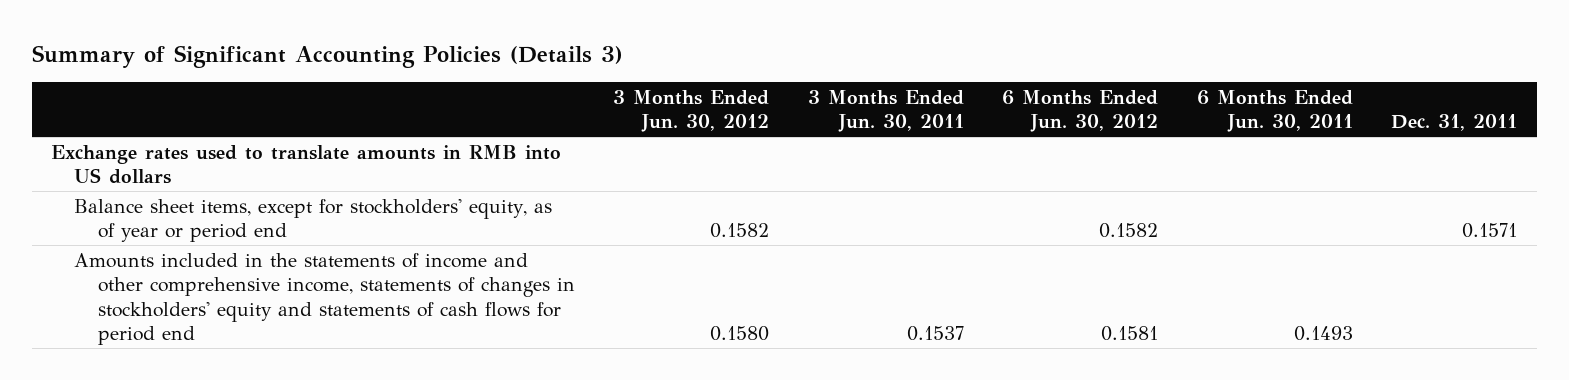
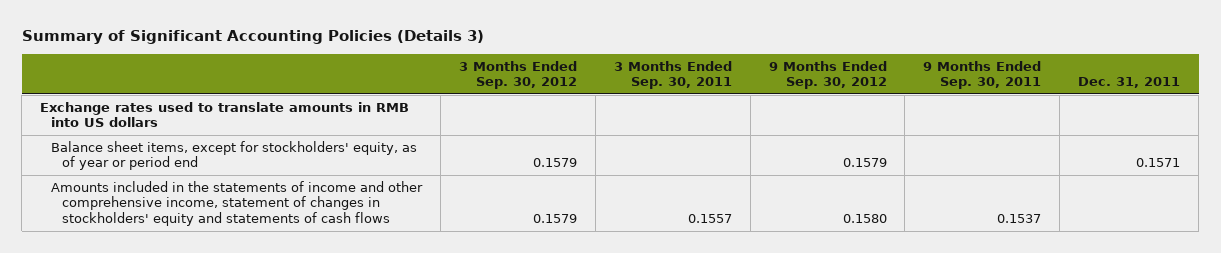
[613,89,770,133] 3 Months Ended Jun. 30, 2012 -> none
[807,89,964,133] 3 Months Ended Jun. 30, 2011 -> none
[1002,89,1159,133] 6 Months Ended Jun. 30, 2012 -> none
[1196,89,1353,133] 6 Months Ended Jun. 30, 2011 -> none
none -> [458,60,577,90] 3 Months Ended Sep. 30, 2012
none -> [613,60,732,90] 3 Months Ended Sep. 30, 2011
none -> [768,60,887,90] 9 Months Ended Sep. 30, 2012
none -> [923,60,1042,90] 9 Months Ended Sep. 30, 2011
[74,252,575,346] Amounts included in the statements of income and other comprehensive income, statements of changes in stockholders' equity and statements of cash flows for period end -> [51,180,424,226] Amounts included in the statements of income and other comprehensive income, statement of changes in stockholders' equity and statements of cash flows

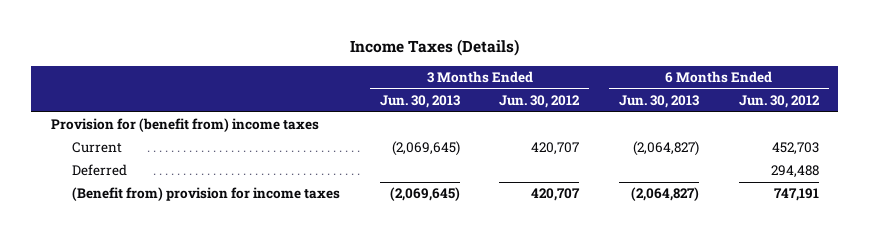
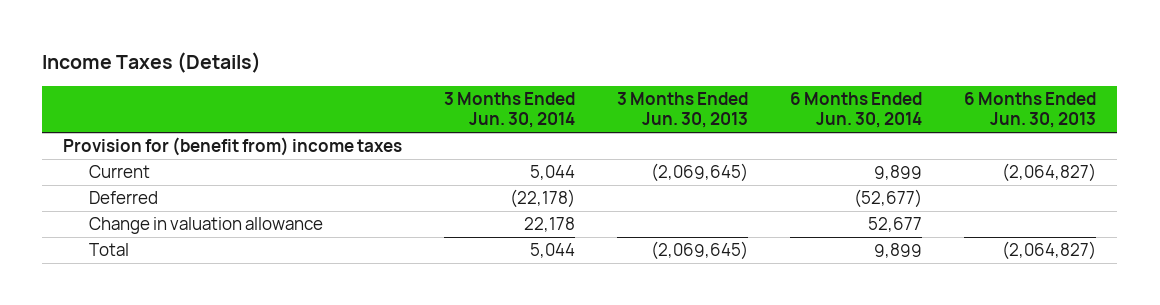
[499,94,581,108] Jun. 30, 2012 -> none
[738,94,820,108] Jun. 30, 2012 -> none
none -> [444,92,576,129] 3 Months Ended Jun. 30, 2014
none -> [790,92,923,129] 6 Months Ended Jun. 30, 2014
none -> [89,217,324,235] Change in valuation allowance
[72,187,341,202] (Benefit from) provision for income taxes -> [89,243,130,257] Total

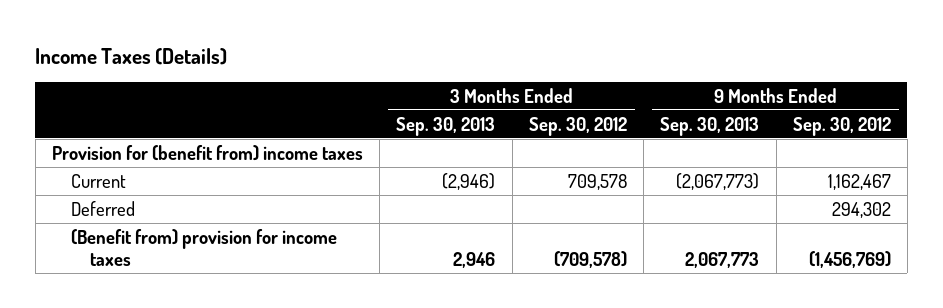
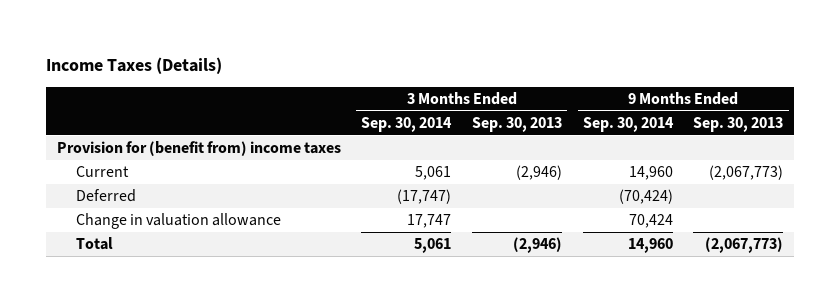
[528,116,627,136] Sep. 30, 2012 -> none
[792,116,891,136] Sep. 30, 2012 -> none
none -> [361,116,453,132] Sep. 30, 2014
none -> [582,116,674,132] Sep. 30, 2014
[71,228,338,267] (Benefit from) provision for income taxes -> none
none -> [75,213,281,230] Change in valuation allowance
none -> [75,237,113,251] Total

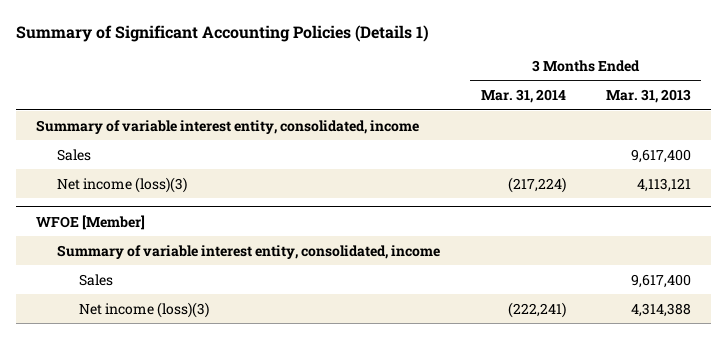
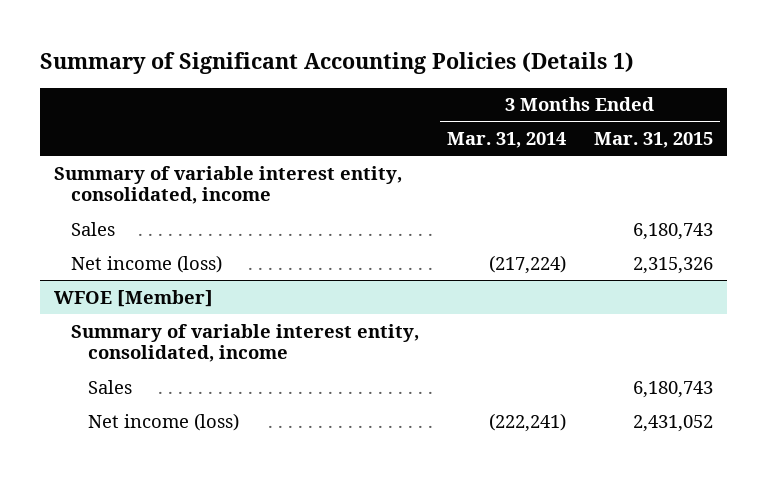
[605,89,691,104] Mar. 31, 2013 -> none
none -> [593,132,713,149] Mar. 31, 2015
[57,176,188,193] Net income (loss)(3) -> [71,254,223,273] Net income (loss)
[79,301,210,318] Net income (loss)(3) -> [88,412,240,431] Net income (loss)

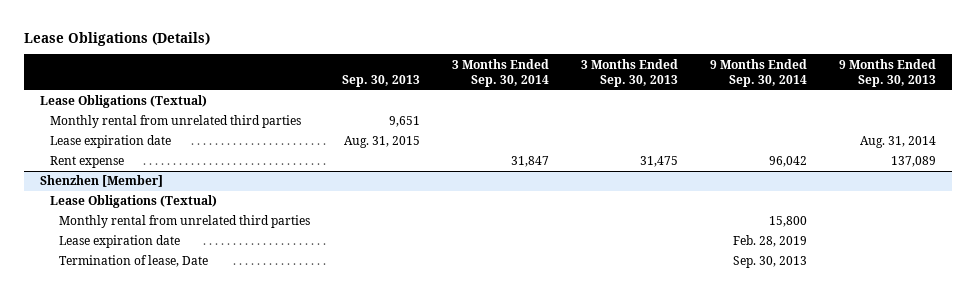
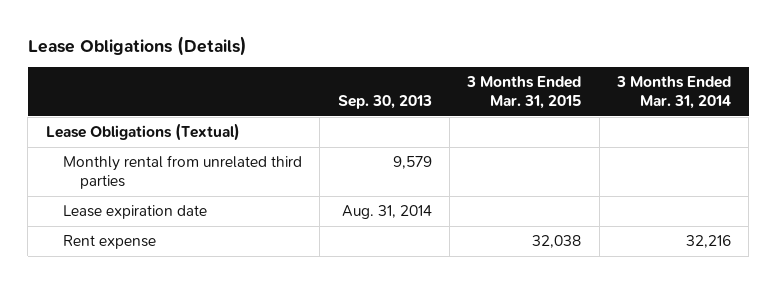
[451,58,549,87] 3 Months Ended Sep. 30, 2014 -> none
[581,58,679,87] 3 Months Ended Sep. 30, 2013 -> none
[710,58,808,87] 9 Months Ended Sep. 30, 2014 -> none
[839,58,937,87] 9 Months Ended Sep. 30, 2013 -> none
none -> [466,76,582,109] 3 Months Ended Mar. 31, 2015
none -> [615,76,731,109] 3 Months Ended Mar. 31, 2014
[388,116,420,128] 9,651 -> [392,156,432,170] 9,579
[343,136,420,149] Aug. 31, 2015 -> [341,205,432,220] Aug. 31, 2014
[40,175,164,188] Shenzhen [Member] -> none
[49,195,217,209] Lease Obligations (Textual) -> none
[58,215,310,229] Monthly rental from unrelated third parties -> none
[58,235,180,249] Lease expiration date -> none
[58,255,208,268] Termination of lease, Date -> none

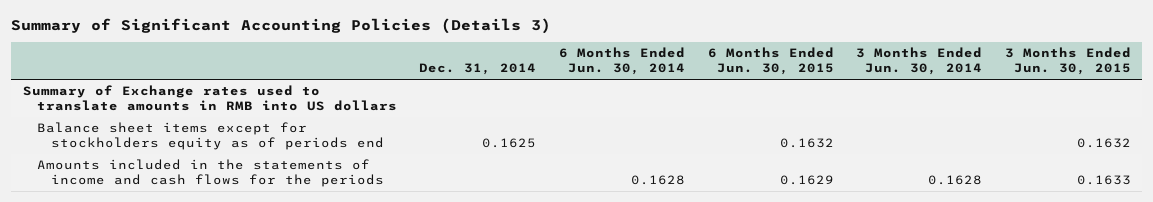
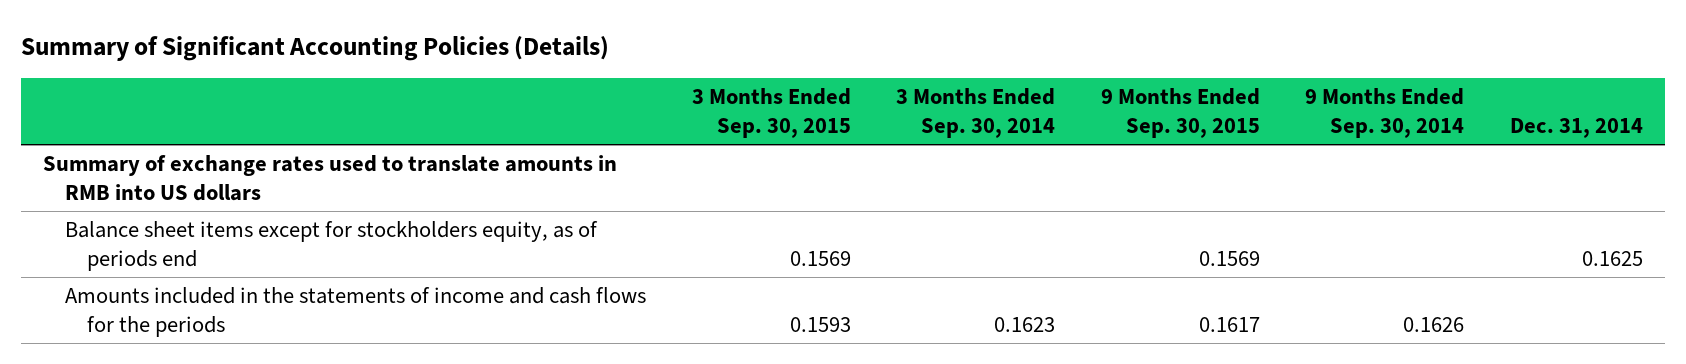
[11,17,552,34] Summary of Significant Accounting Policies (Details 3) -> [20,36,609,62] Summary of Significant Accounting Policies (Details)
[559,47,686,76] 6 Months Ended Jun. 30, 2014 -> none
[707,47,834,76] 6 Months Ended Jun. 30, 2015 -> none
[856,47,983,76] 3 Months Ended Jun. 30, 2014 -> none
[1004,47,1131,76] 3 Months Ended Jun. 30, 2015 -> none
none -> [691,87,851,138] 3 Months Ended Sep. 30, 2015
none -> [896,87,1056,138] 3 Months Ended Sep. 30, 2014
none -> [1100,87,1260,138] 9 Months Ended Sep. 30, 2015
none -> [1305,87,1465,138] 9 Months Ended Sep. 30, 2014
[22,85,397,112] Summary of Exchange rates used to translate amounts in RMB into US dollars -> [43,155,618,201] Summary of exchange rates used to translate amounts in RMB into US dollars
[36,122,385,151] Balance sheet items except for stockholders equity as of periods end -> [65,221,599,271] Balance sheet items except for stockholders equity, as of periods end

